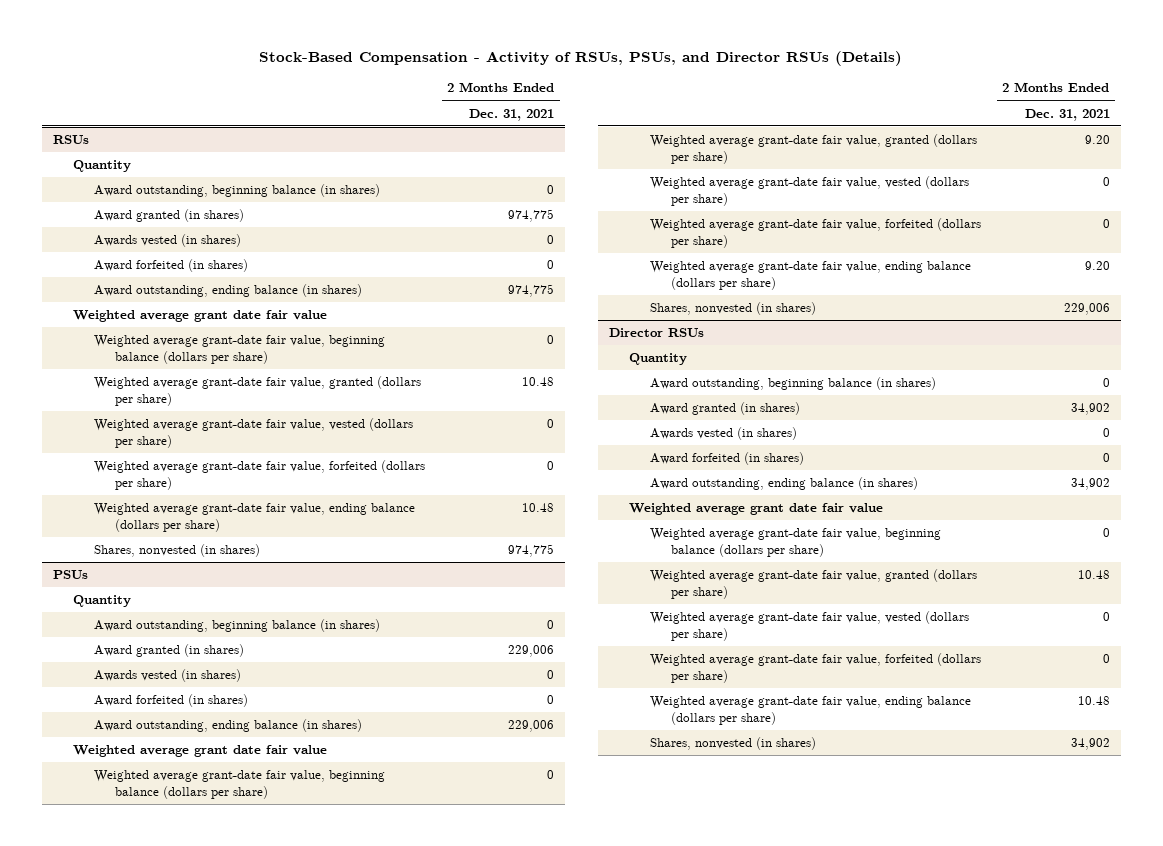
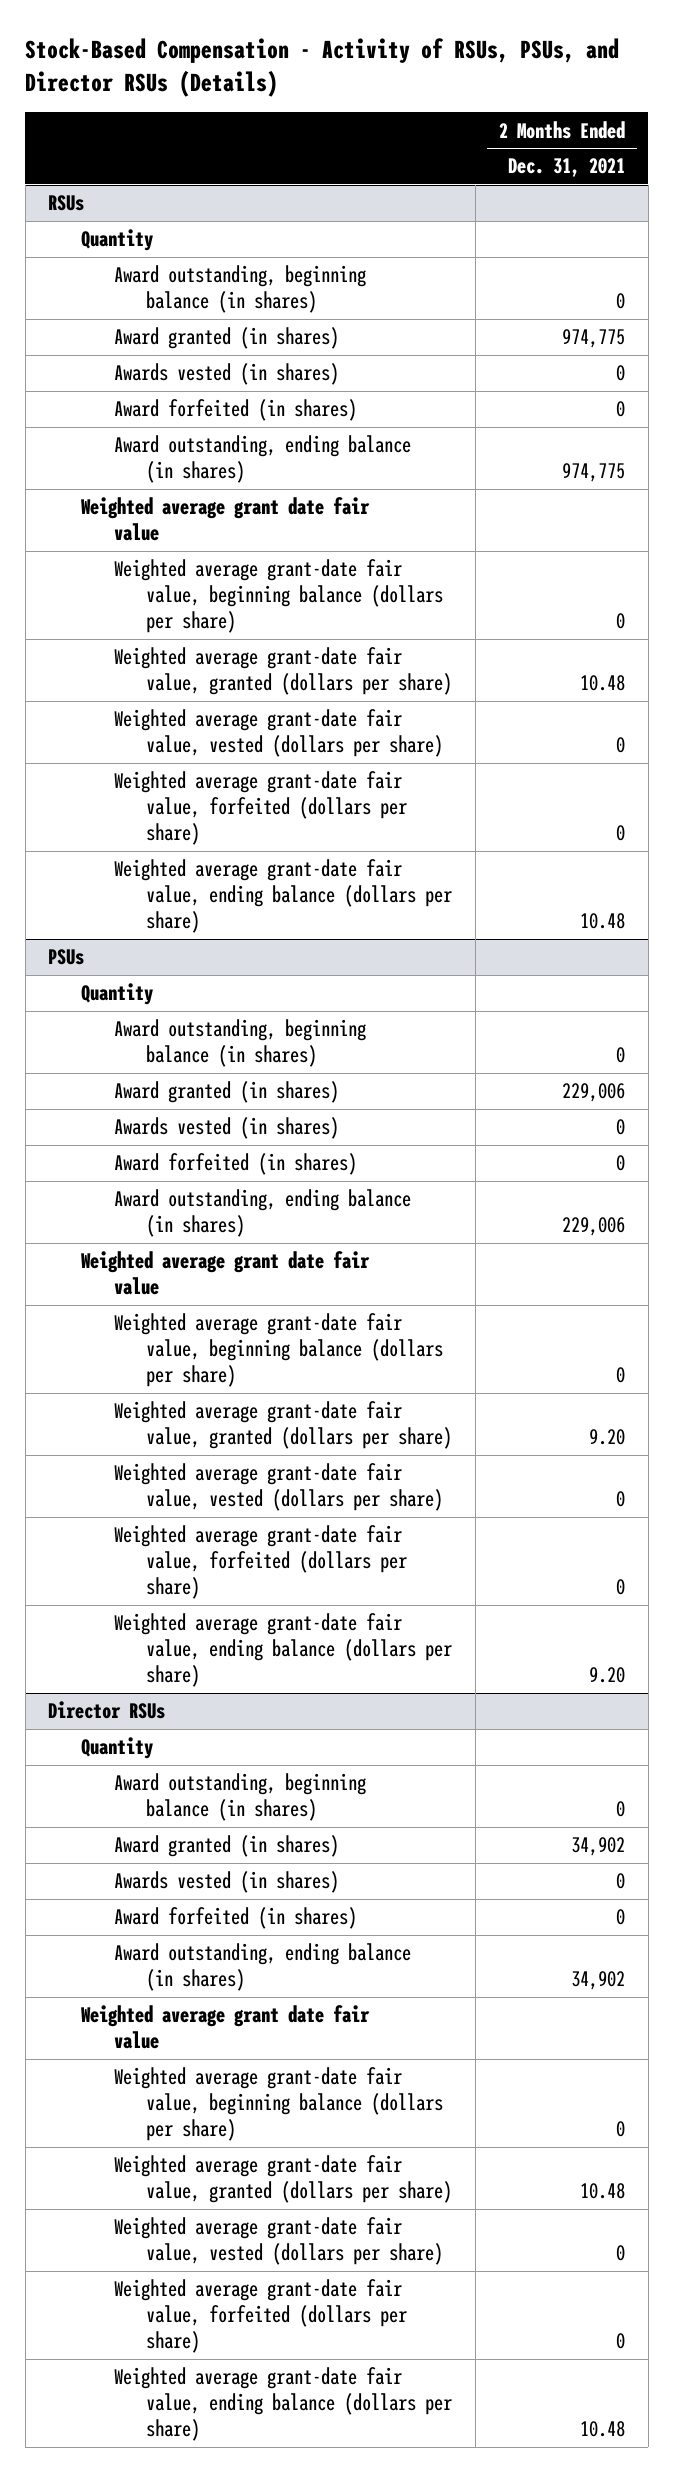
[94,544,261,558] Shares, nonvested (in shares) -> none
[650,302,817,316] Shares, nonvested (in shares) -> none
[650,737,817,751] Shares, nonvested (in shares) -> none

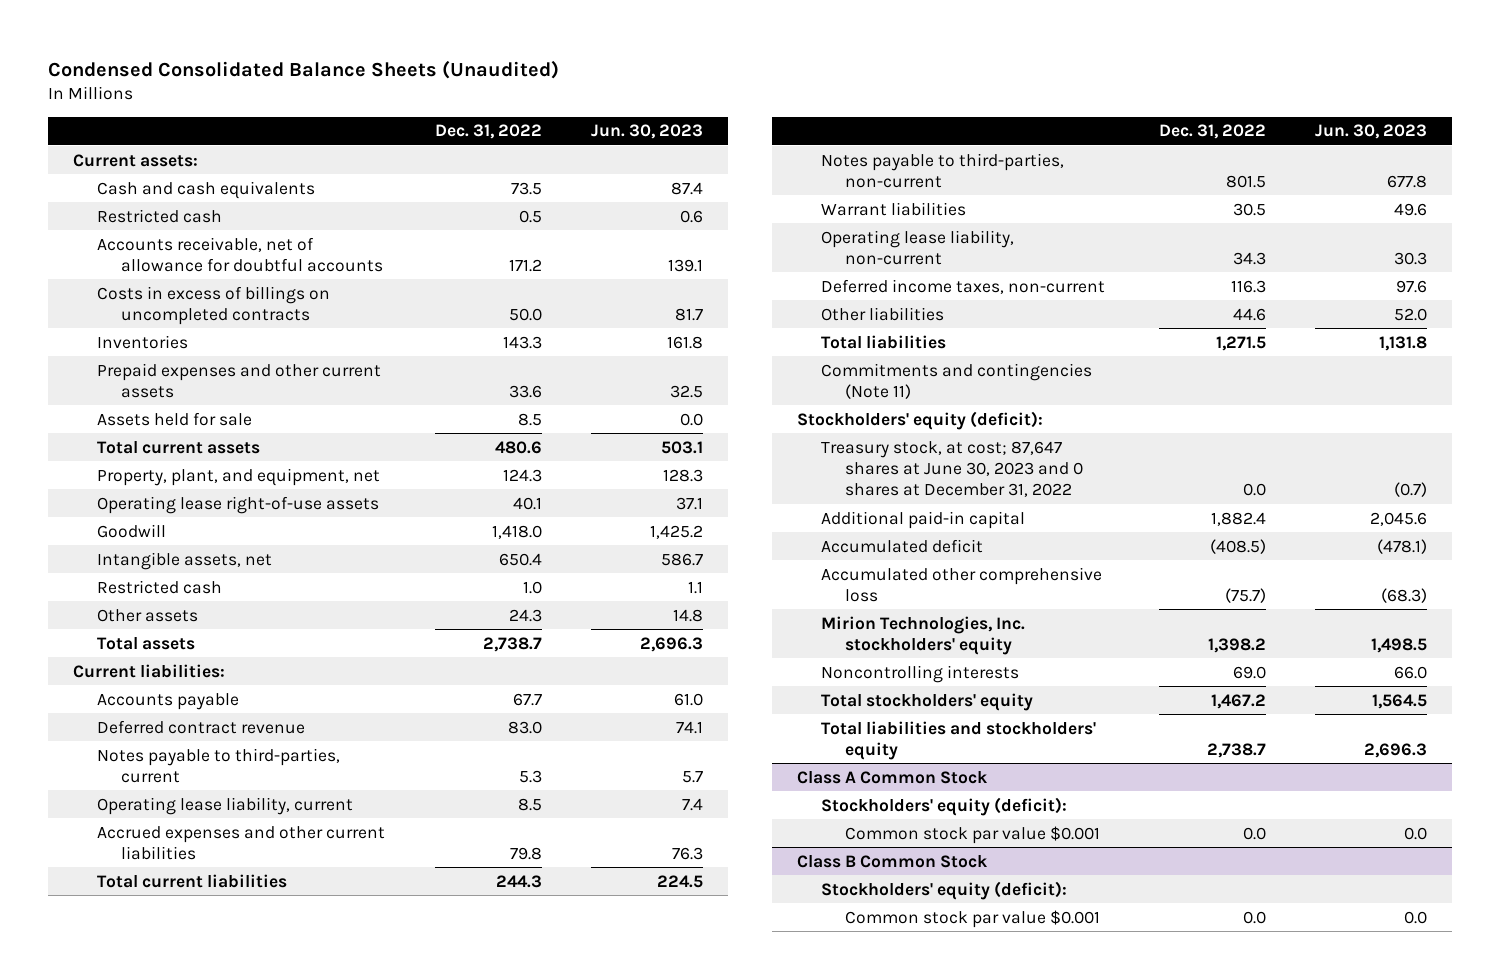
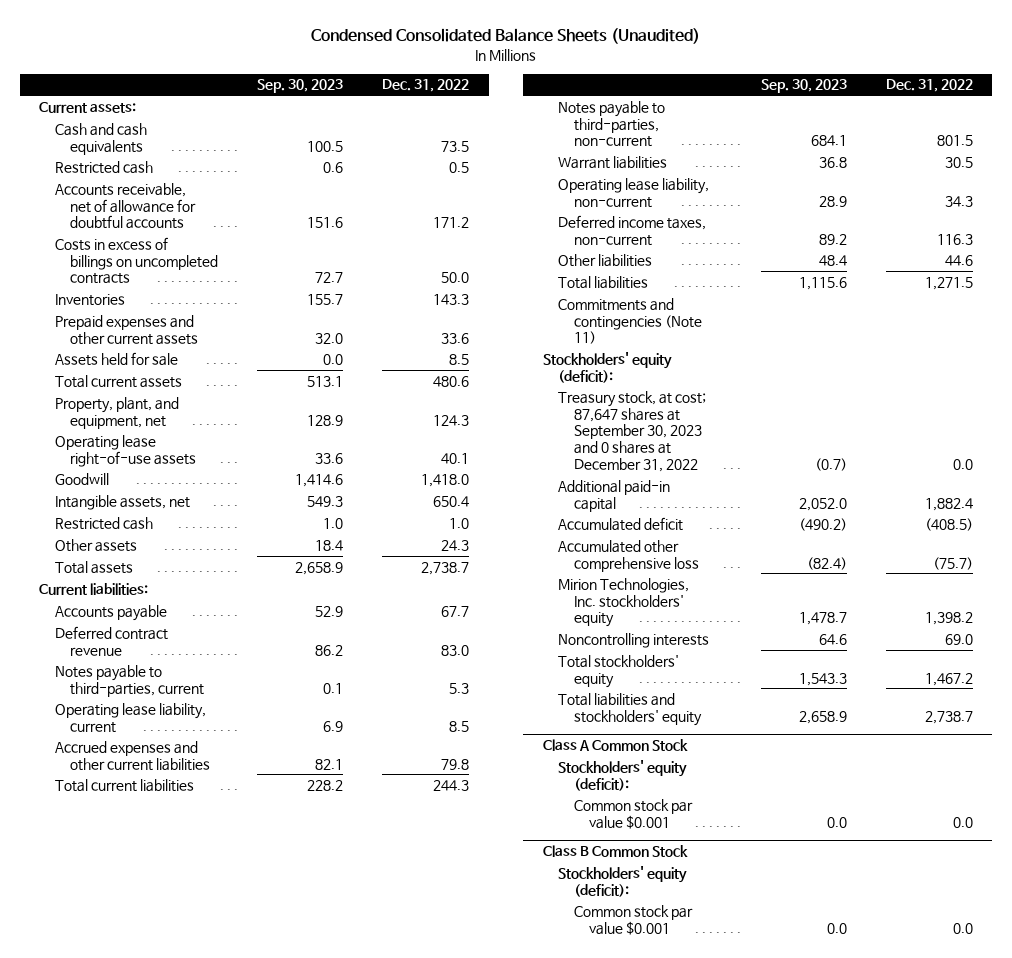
[591,124,704,140] Jun. 30, 2023 -> none
none -> [257,79,344,94] Sep. 30, 2023
[821,440,1084,498] Treasury stock, at cost; 87,647 shares at June 30, 2023 and 0 shares at December 31, 2022 -> [558,390,707,472] Treasury stock, at cost; 87,647 shares at September 30, 2023 and 0 shares at December 31, 2022

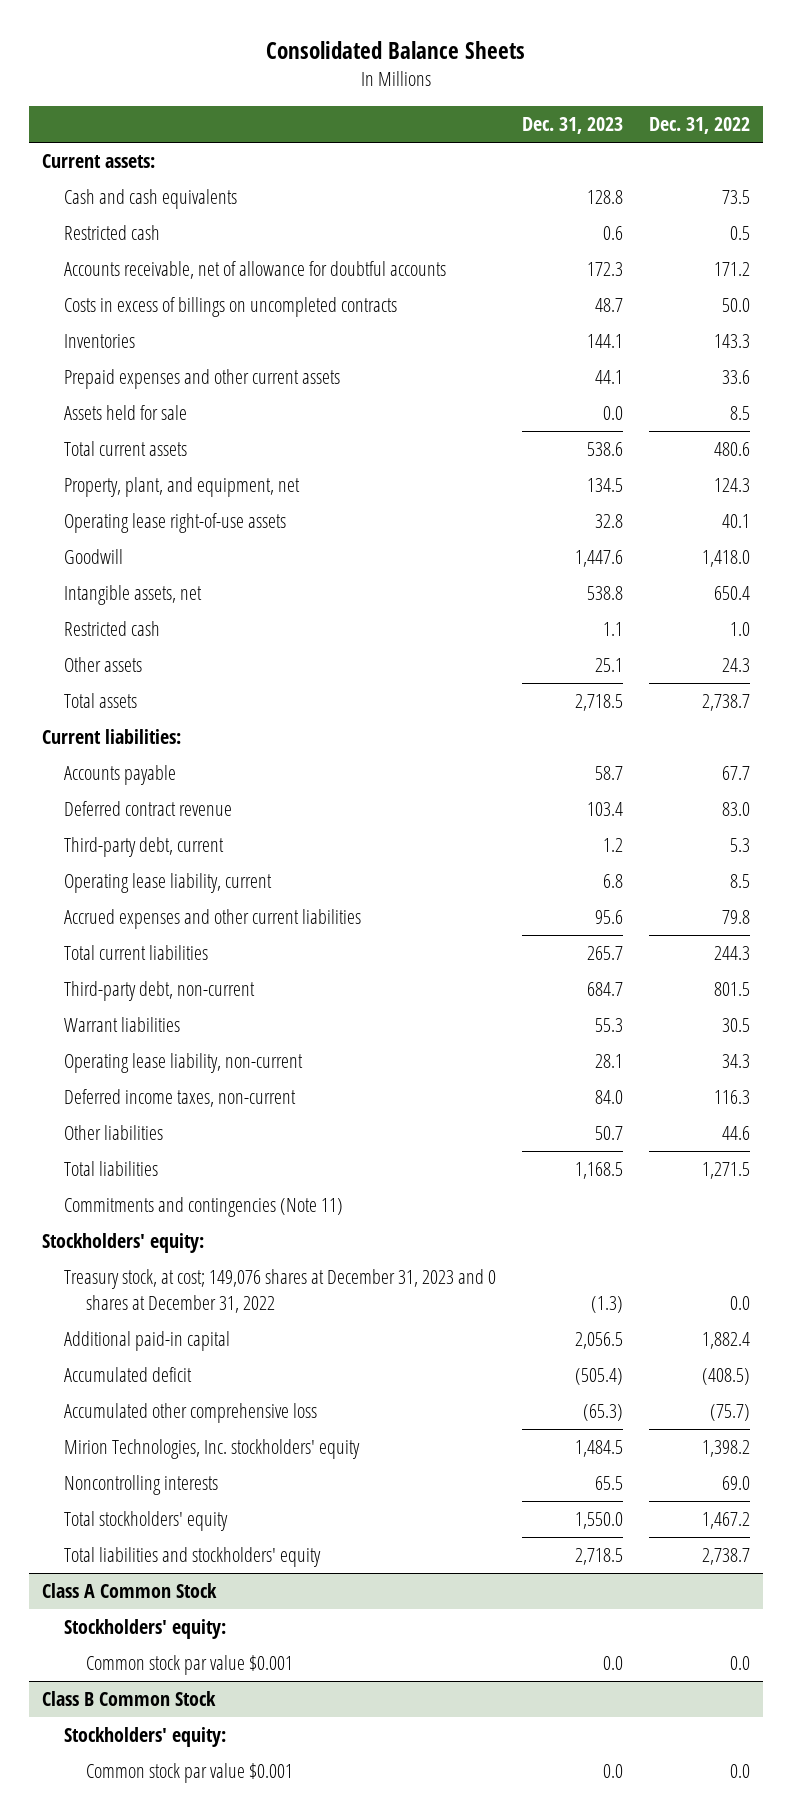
[311,28,701,45] Condensed Consolidated Balance Sheets (Unaudited) -> [265,41,525,60] Consolidated Balance Sheets
[257,79,344,94] Sep. 30, 2023 -> none
none -> [521,117,623,135] Dec. 31, 2023
[54,664,205,697] Notes payable to third-parties, current -> [63,837,224,858] Third-party debt, current
[558,100,666,148] Notes payable to third-parties, non-current -> [63,981,255,1002] Third-party debt, non-current
[542,351,672,383] Stockholders' equity (deficit): -> [41,1233,204,1254] Stockholders' equity:
[558,390,707,472] Treasury stock, at cost; 87,647 shares at September 30, 2023 and 0 shares at December 31, 2022 -> [63,1269,496,1313] Treasury stock, at cost; 149,076 shares at December 31, 2023 and 0 shares at December 31, 2022
[558,759,688,791] Stockholders' equity (deficit): -> [63,1619,226,1640] Stockholders' equity:
[558,865,688,897] Stockholders' equity (deficit): -> [63,1727,226,1748] Stockholders' equity:

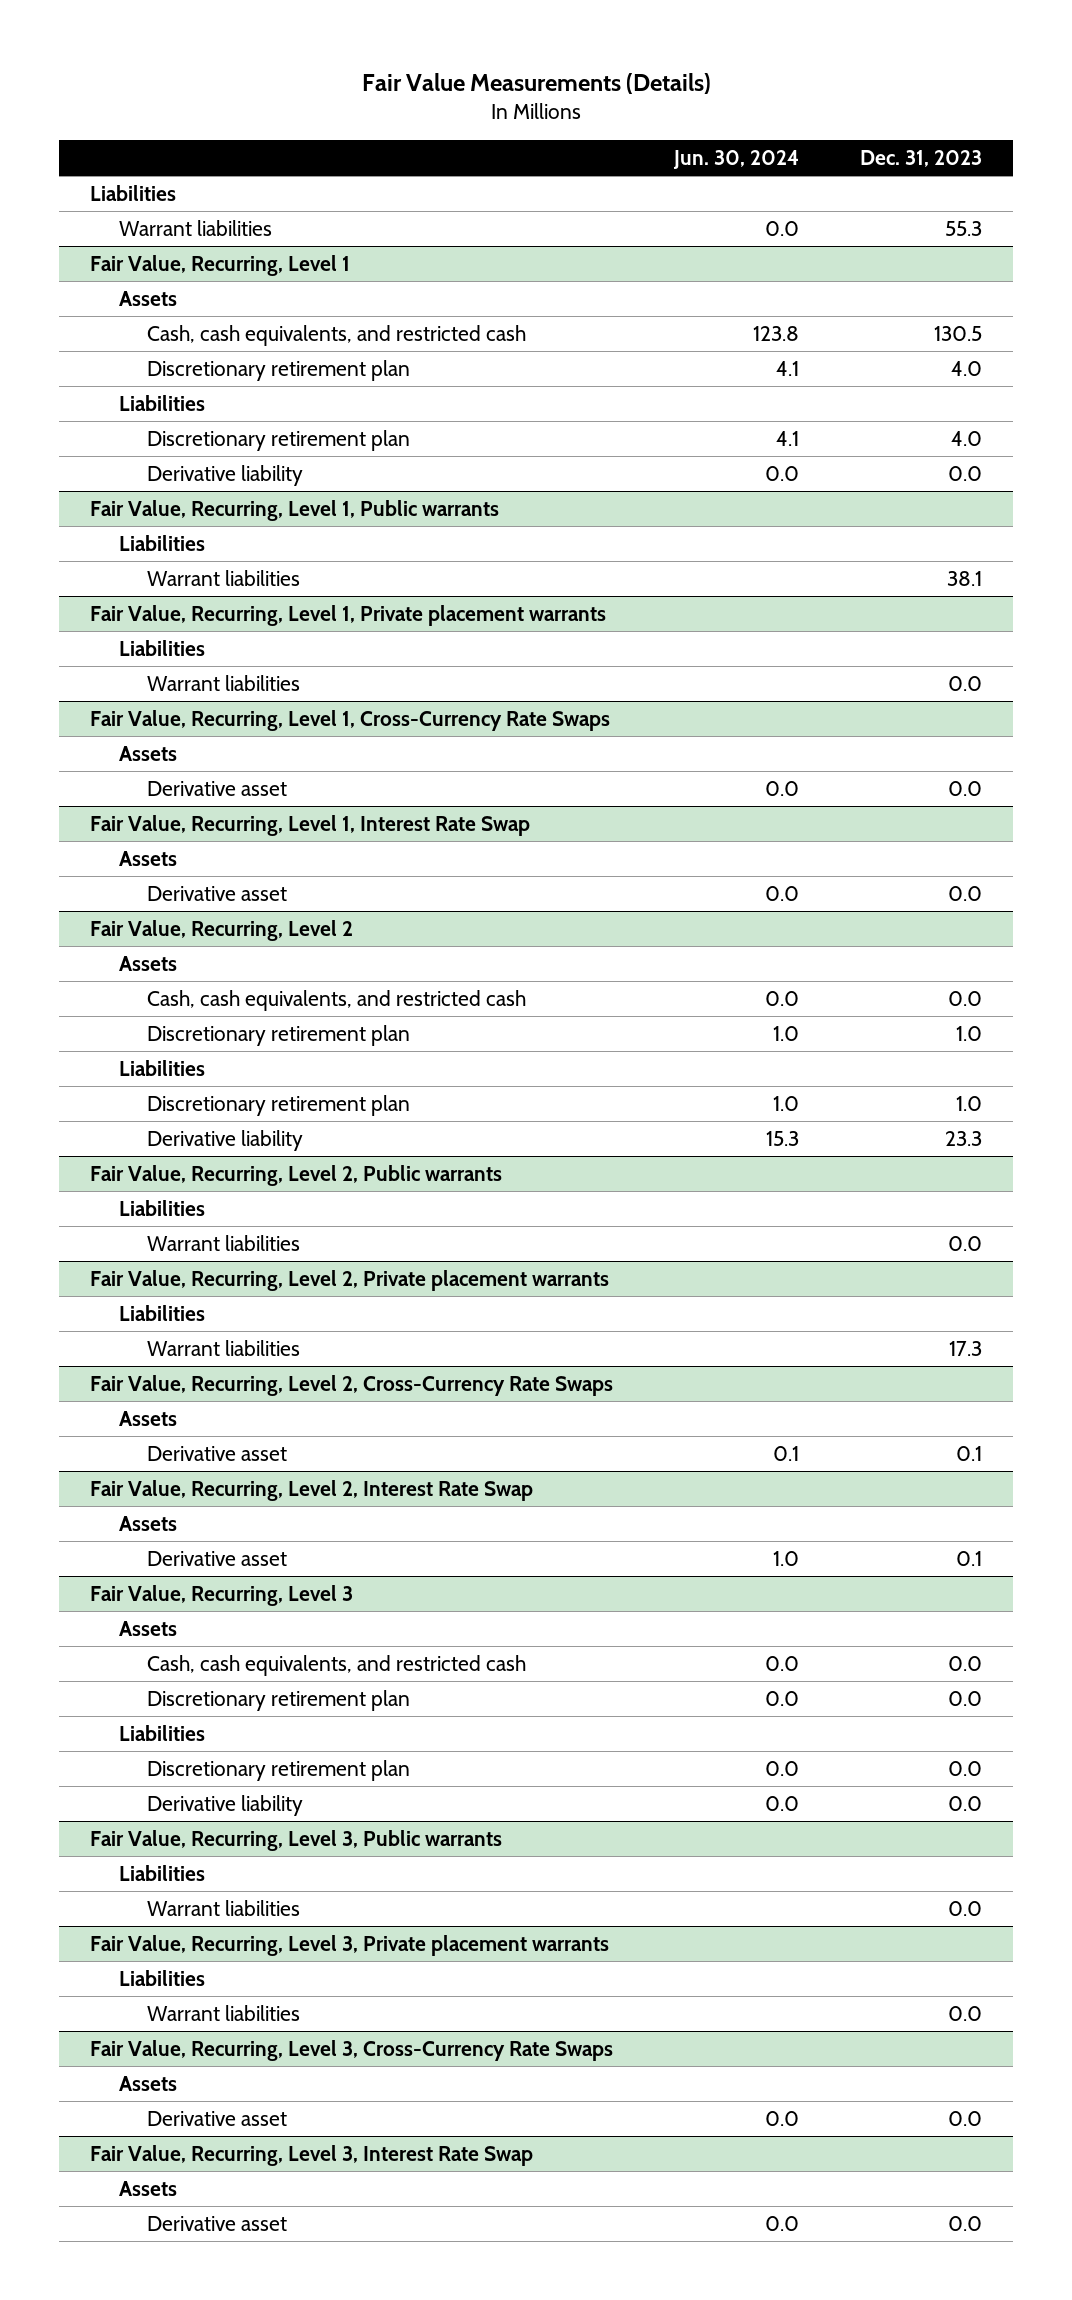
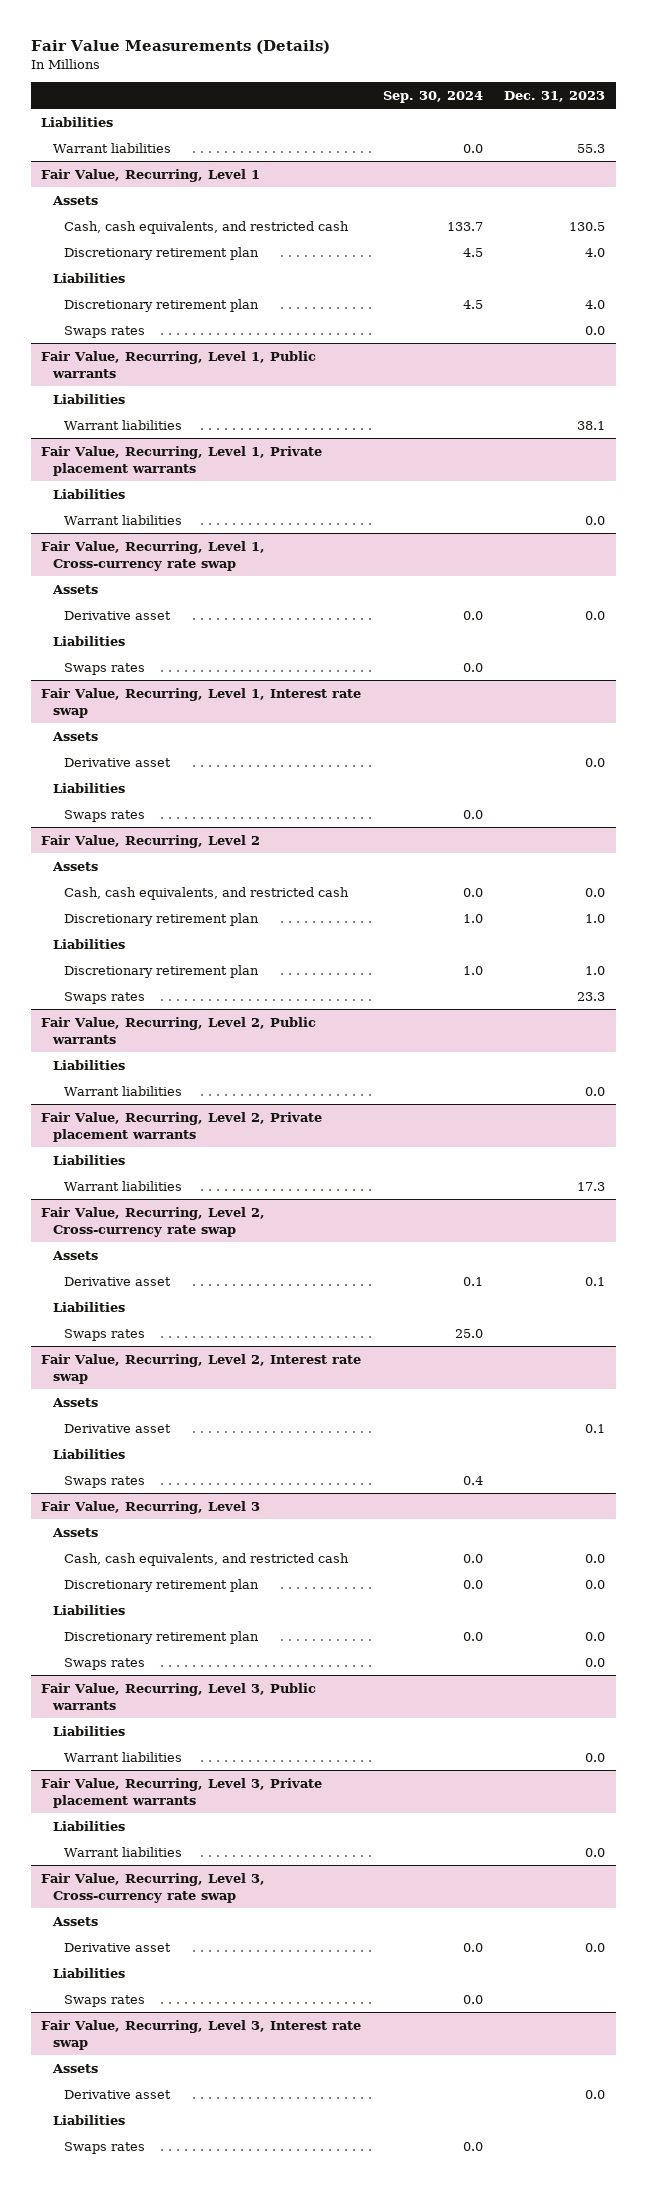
[672,149,799,169] Jun. 30, 2024 -> none
none -> [382,90,483,103] Sep. 30, 2024
[147,464,304,486] Derivative liability -> [64,325,146,338] Swaps rates
[89,709,610,731] Fair Value, Recurring, Level 1, Cross-Currency Rate Swaps -> [41,540,266,571] Fair Value, Recurring, Level 1, Cross-currency rate swap
none -> [52,635,125,646] Liabilities
none -> [64,662,146,675] Swaps rates
[89,814,530,836] Fair Value, Recurring, Level 1, Interest Rate Swap -> [41,687,362,718] Fair Value, Recurring, Level 1, Interest rate swap
none -> [52,782,125,793] Liabilities
none -> [64,809,146,822] Swaps rates
[147,1129,304,1151] Derivative liability -> [64,991,146,1004] Swaps rates
[89,1374,613,1396] Fair Value, Recurring, Level 2, Cross-Currency Rate Swaps -> [41,1206,266,1237] Fair Value, Recurring, Level 2, Cross-currency rate swap
none -> [52,1301,125,1312] Liabilities
none -> [64,1328,146,1341] Swaps rates
[89,1479,533,1501] Fair Value, Recurring, Level 2, Interest Rate Swap -> [41,1353,362,1384] Fair Value, Recurring, Level 2, Interest rate swap
none -> [52,1448,125,1459] Liabilities
none -> [64,1475,146,1488] Swaps rates
[147,1794,304,1816] Derivative liability -> [64,1657,146,1670] Swaps rates
[89,2039,613,2061] Fair Value, Recurring, Level 3, Cross-Currency Rate Swaps -> [41,1872,266,1903] Fair Value, Recurring, Level 3, Cross-currency rate swap
none -> [52,1967,125,1978] Liabilities
none -> [64,1994,146,2007] Swaps rates
[89,2144,533,2166] Fair Value, Recurring, Level 3, Interest Rate Swap -> [41,2019,362,2050] Fair Value, Recurring, Level 3, Interest rate swap
none -> [52,2114,125,2125] Liabilities
none -> [64,2141,146,2154] Swaps rates

